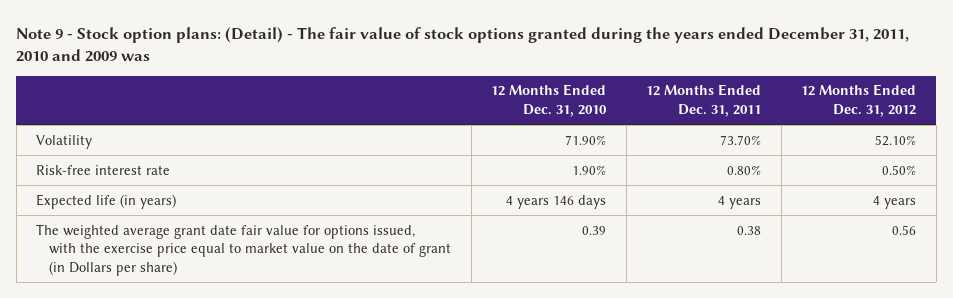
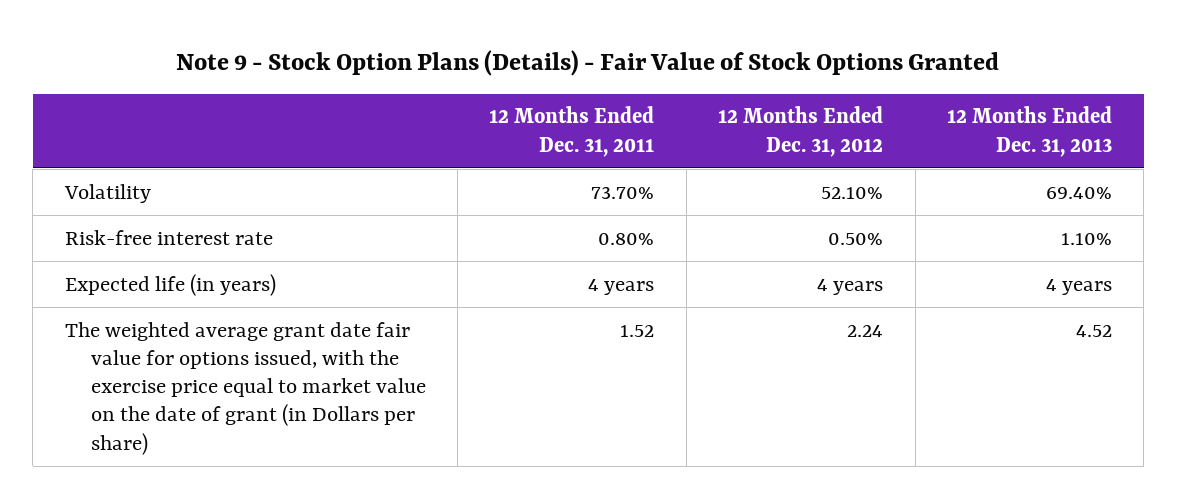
[16,26,910,63] Note 9 - Stock option plans: (Detail) - The fair value of stock options granted during the years ended December 31, 2011, 2010 and 2009 was -> [176,49,1000,76] Note 9 - Stock Option Plans (Details) - Fair Value of Stock Options Granted
[491,84,608,117] 12 Months Ended Dec. 31, 2010 -> none
none -> [946,106,1112,157] 12 Months Ended Dec. 31, 2013
[737,225,762,235] 0.38 -> [620,324,655,337] 1.52
[892,224,917,235] 0.56 -> [847,324,884,337] 2.24

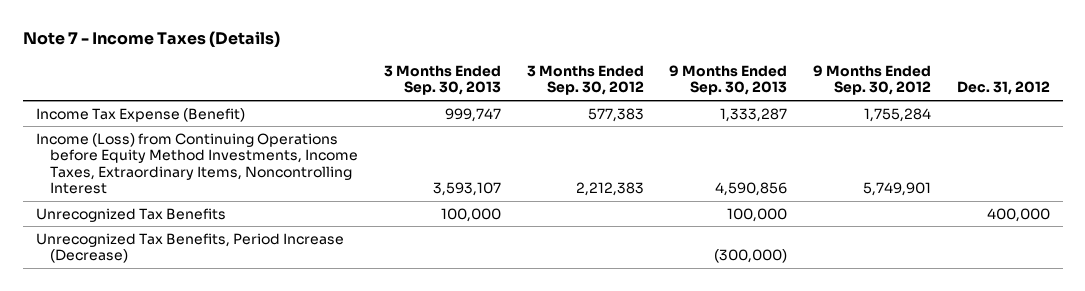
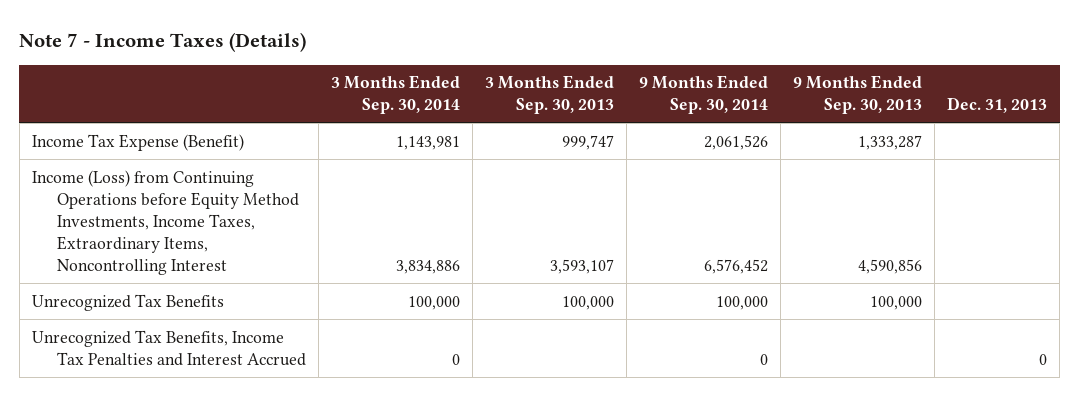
[526,65,644,96] 3 Months Ended Sep. 30, 2012 -> none
[813,65,932,96] 9 Months Ended Sep. 30, 2012 -> none
[956,81,1050,96] Dec. 31, 2012 -> none
none -> [330,75,460,115] 3 Months Ended Sep. 30, 2014
none -> [639,75,769,115] 9 Months Ended Sep. 30, 2014
none -> [947,97,1048,114] Dec. 31, 2013
[35,232,344,264] Unrecognized Tax Benefits, Period Increase (Decrease) -> none
none -> [31,329,306,366] Unrecognized Tax Benefits, Income Tax Penalties and Interest Accrued

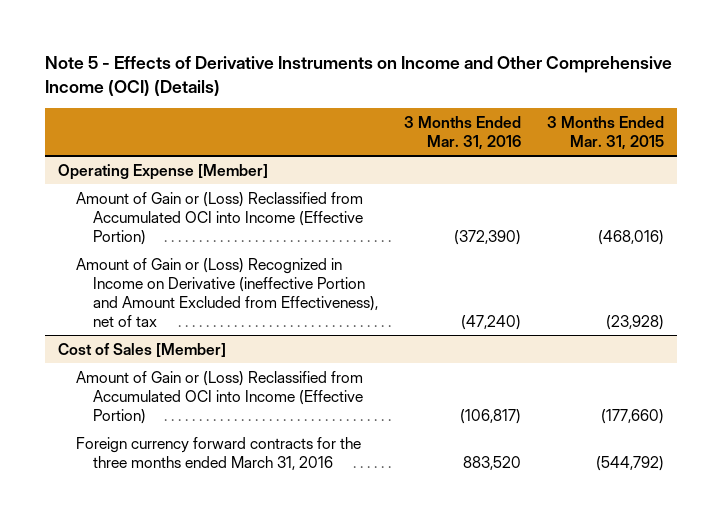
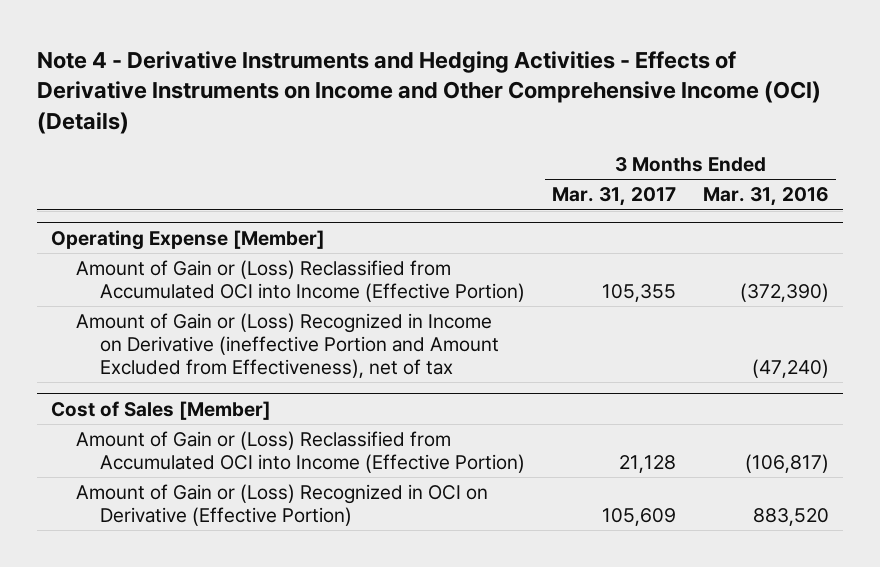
[45,55,673,96] Note 5 - Effects of Derivative Instruments on Income and Other Comprehensive Income (OCI) (Details) -> [37,50,822,134] Note 4 - Derivative Instruments and Hedging Activities - Effects of Derivative Instruments on Income and Other Comprehensive Income (OCI) (Details)
[546,115,664,150] 3 Months Ended Mar. 31, 2015 -> none
none -> [552,187,677,207] Mar. 31, 2017
[75,436,361,470] Foreign currency forward contracts for the three months ended March 31, 2016 -> [75,484,488,527] Amount of Gain or (Loss) Recognized in OCI on Derivative (Effective Portion)

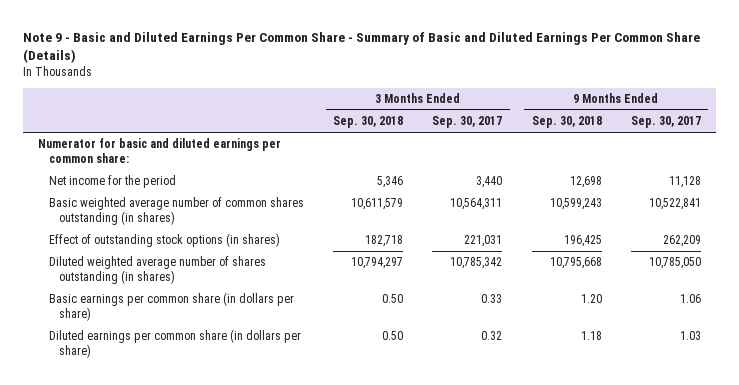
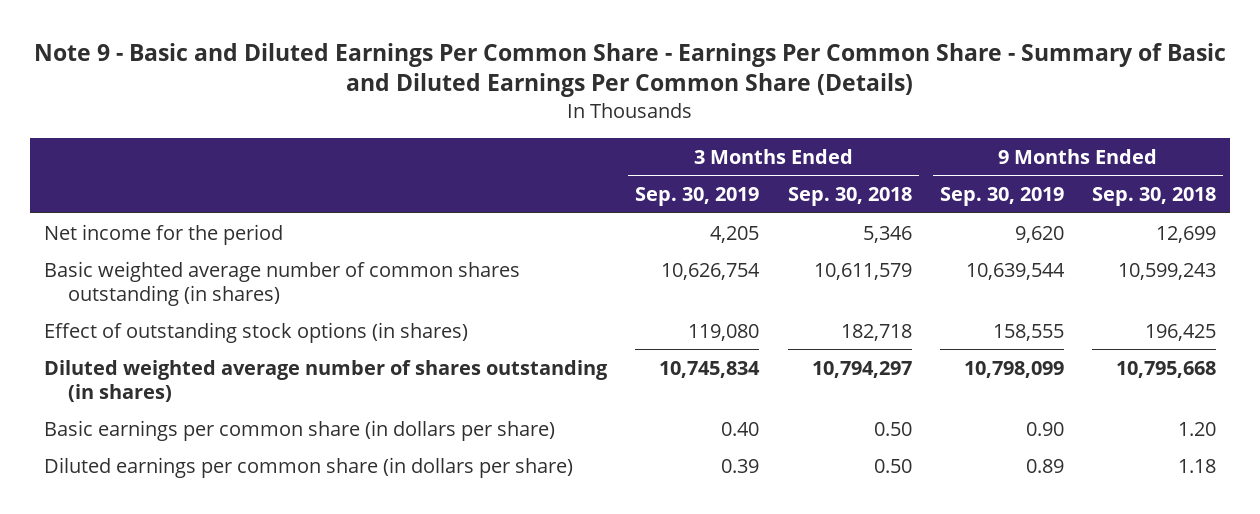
[23,31,701,63] Note 9 - Basic and Diluted Earnings Per Common Share - Summary of Basic and Diluted Earnings Per Common Share (Details) -> [34,42,1227,98] Note 9 - Basic and Diluted Earnings Per Common Share - Earnings Per Common Share - Summary of Basic and Diluted Earnings Per Common Share (Details)
[432,116,503,129] Sep. 30, 2017 -> none
[631,116,702,129] Sep. 30, 2017 -> none
none -> [635,187,760,207] Sep. 30, 2019
none -> [939,187,1064,207] Sep. 30, 2019
[38,138,282,163] Numerator for basic and diluted earnings per common share: -> none
[569,176,602,189] 12,698 -> [1156,225,1217,243] 12,699

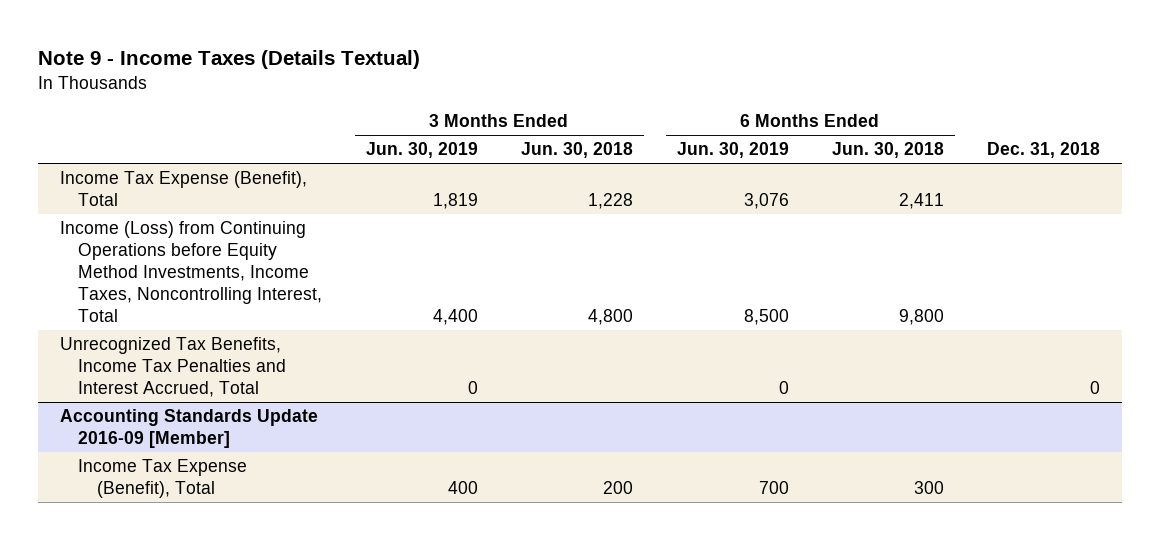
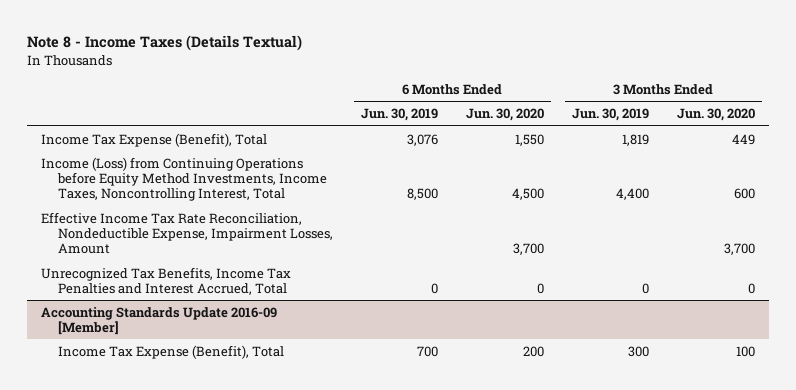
[37,50,420,70] Note 9 - Income Taxes (Details Textual) -> [27,35,303,52] Note 8 - Income Taxes (Details Textual)
[521,142,634,159] Jun. 30, 2018 -> none
[831,142,944,159] Jun. 30, 2018 -> none
[987,142,1101,159] Dec. 31, 2018 -> none
none -> [465,108,544,122] Jun. 30, 2020
none -> [676,108,755,122] Jun. 30, 2020
none -> [41,211,333,255] Effective Income Tax Rate Reconciliation, Nondeductible Expense, Impairment Losses, Amount
[447,481,478,495] 400 -> [627,345,649,357] 300

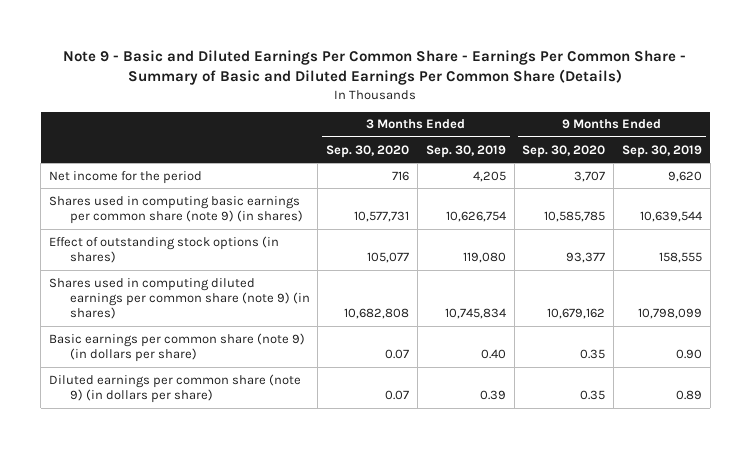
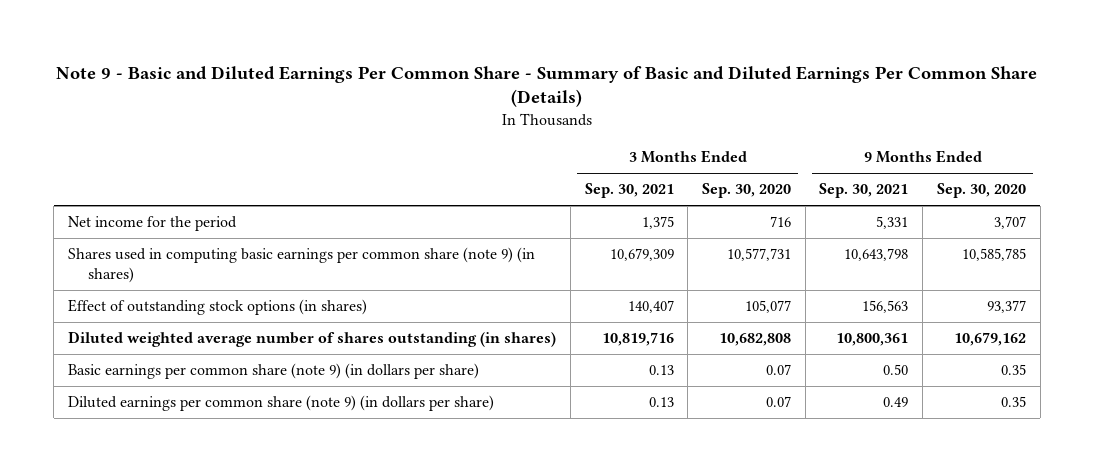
[63,49,687,85] Note 9 - Basic and Diluted Earnings Per Common Share - Earnings Per Common Share - Summary of Basic and Diluted Earnings Per Common Share (Details) -> [55,65,1037,108] Note 9 - Basic and Diluted Earnings Per Common Share - Summary of Basic and Diluted Earnings Per Common Share (Details)
[425,144,506,158] Sep. 30, 2019 -> none
[622,144,703,158] Sep. 30, 2019 -> none
none -> [584,183,674,199] Sep. 30, 2021
none -> [819,183,909,199] Sep. 30, 2021
[48,277,310,320] Shares used in computing diluted earnings per common share (note 9) (in shares) -> [68,331,557,348] Diluted weighted average number of shares outstanding (in shares)

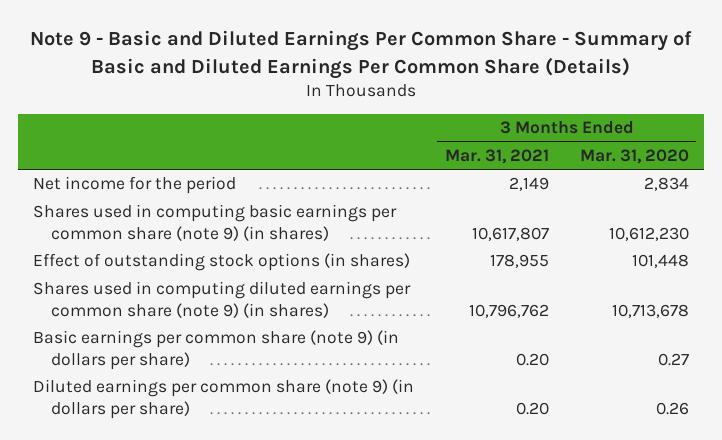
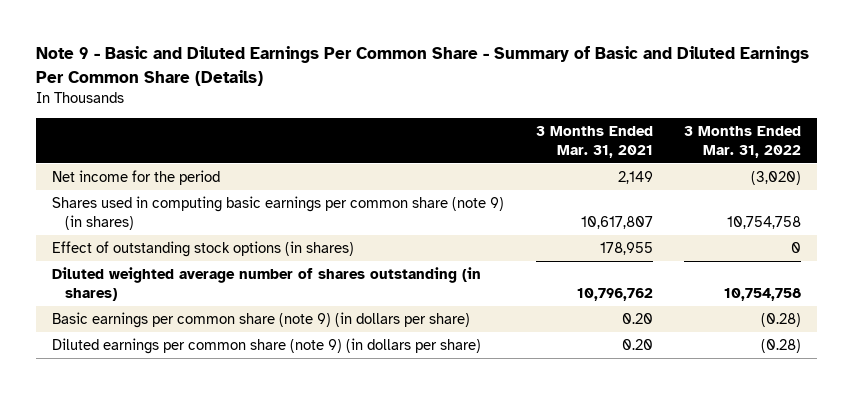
[579,148,689,164] Mar. 31, 2020 -> none
none -> [684,126,802,158] 3 Months Ended Mar. 31, 2022
[33,281,412,319] Shares used in computing diluted earnings per common share (note 9) (in shares) -> [51,267,481,301] Diluted weighted average number of shares outstanding (in shares)

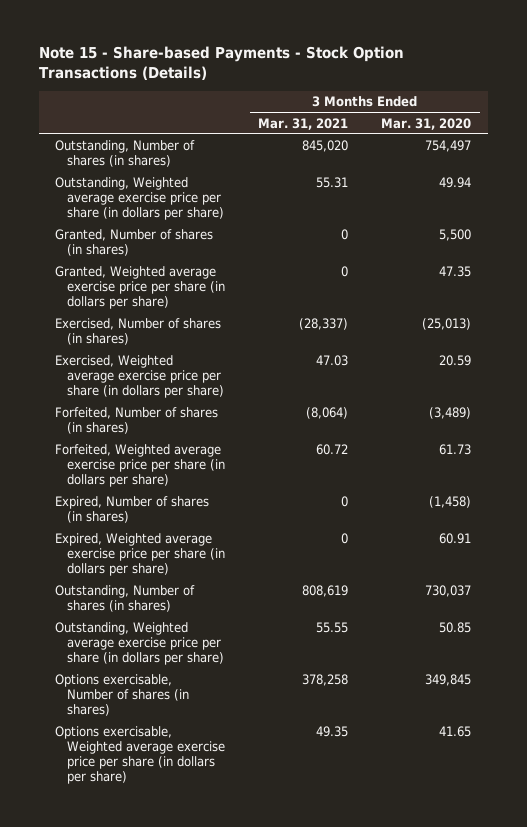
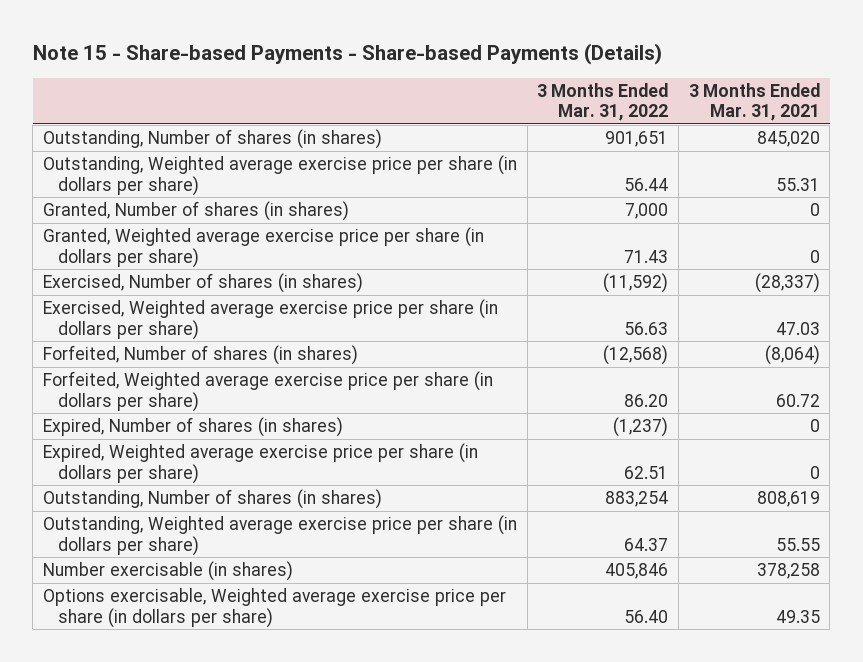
[38,46,404,80] Note 15 - Share-based Payments - Stock Option Transactions (Details) -> [32,43,662,66] Note 15 - Share-based Payments - Share-based Payments (Details)
[381,117,472,130] Mar. 31, 2020 -> none
none -> [537,82,669,122] 3 Months Ended Mar. 31, 2022
[55,674,189,717] Options exercisable, Number of shares (in shares) -> [43,561,294,582] Number exercisable (in shares)

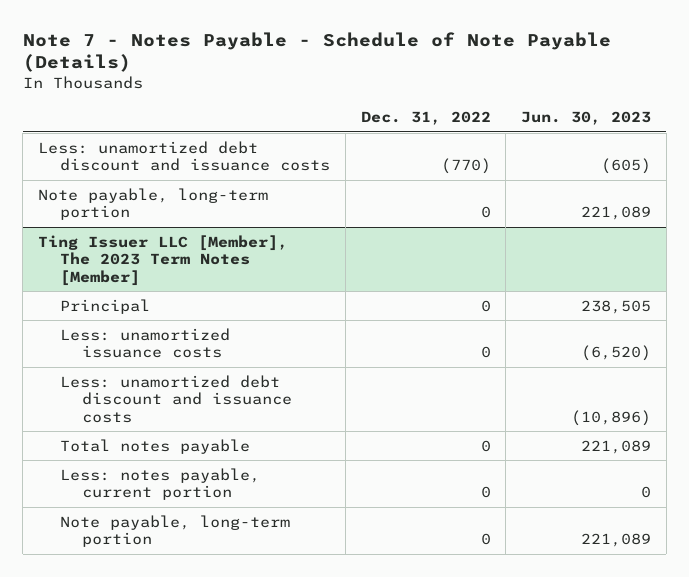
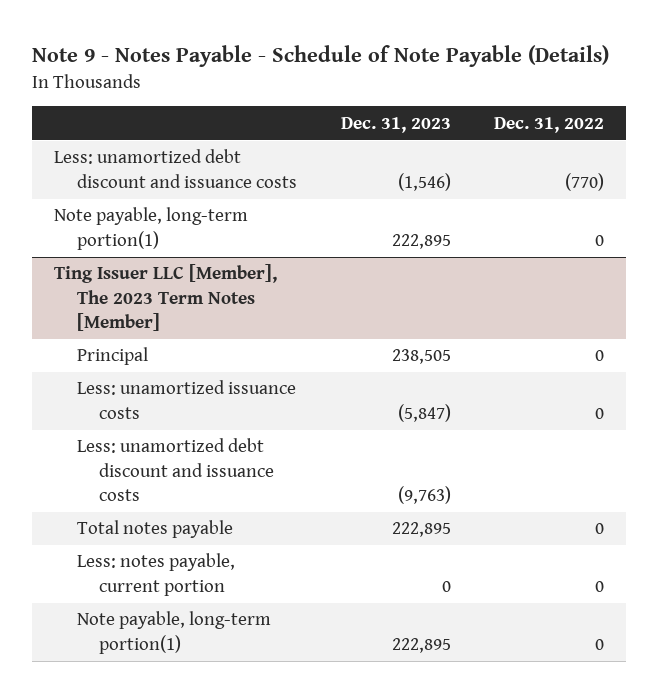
[22,31,611,73] Note 7 - Notes Payable - Schedule of Note Payable (Details) -> [32,44,610,67] Note 9 - Notes Payable - Schedule of Note Payable (Details)
[521,111,652,126] Jun. 30, 2023 -> none
none -> [340,116,451,133] Dec. 31, 2023
[38,187,269,221] Note payable, long-term portion -> [54,207,249,250] Note payable, long-term portion(1)
[60,514,291,548] Note payable, long-term portion -> [76,611,271,654] Note payable, long-term portion(1)

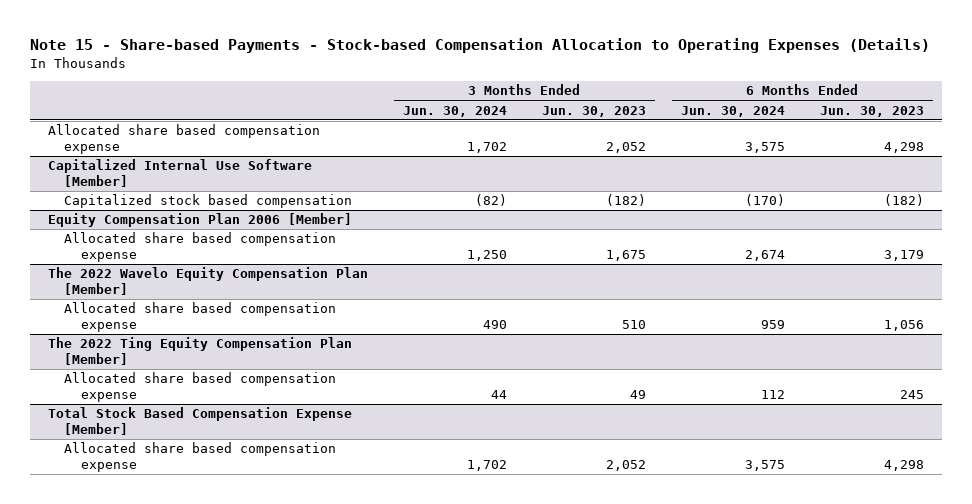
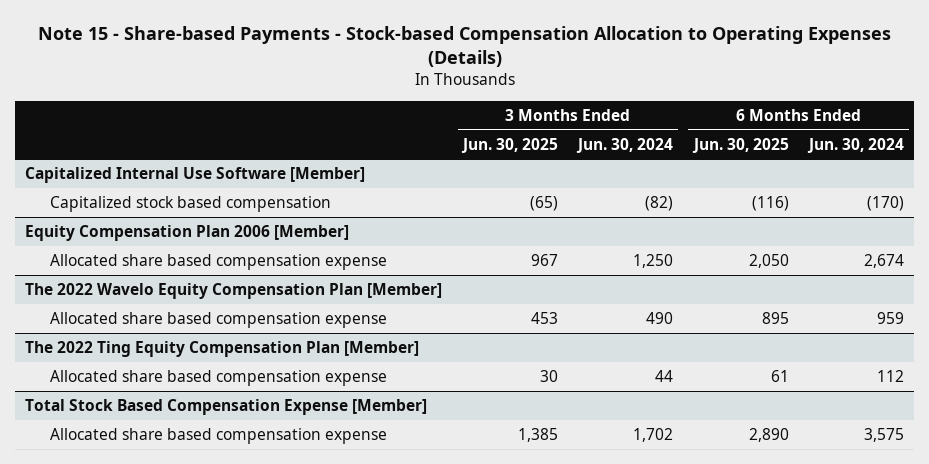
[541,105,646,117] Jun. 30, 2023 -> none
[819,105,924,117] Jun. 30, 2023 -> none
none -> [460,137,558,153] Jun. 30, 2025
none -> [691,137,789,153] Jun. 30, 2025
[47,124,320,154] Allocated share based compensation expense -> none

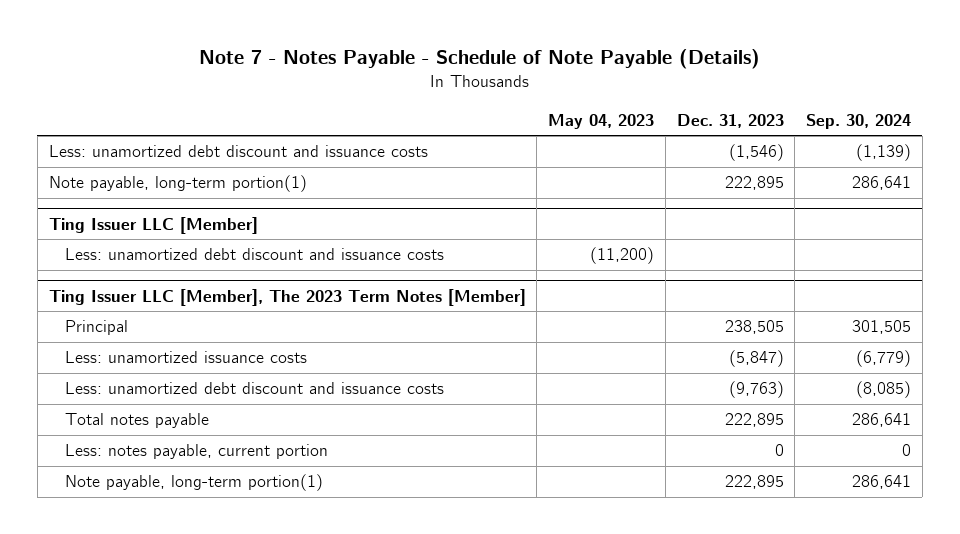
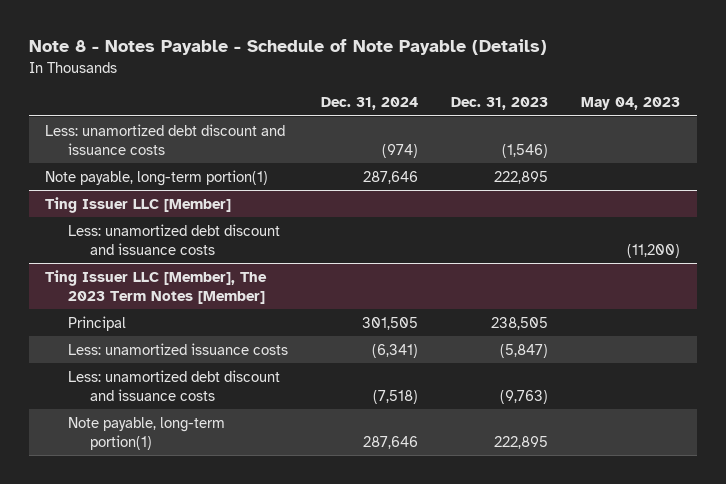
[198,48,760,69] Note 7 - Notes Payable - Schedule of Note Payable (Details) -> [28,39,547,56] Note 8 - Notes Payable - Schedule of Note Payable (Details)
[806,113,912,129] Sep. 30, 2024 -> none
none -> [320,97,418,111] Dec. 31, 2024
[65,413,210,429] Total notes payable -> none
[65,444,329,460] Less: notes payable, current portion -> none

